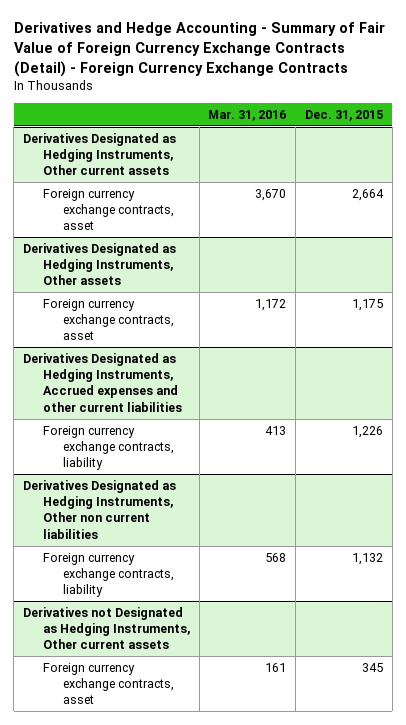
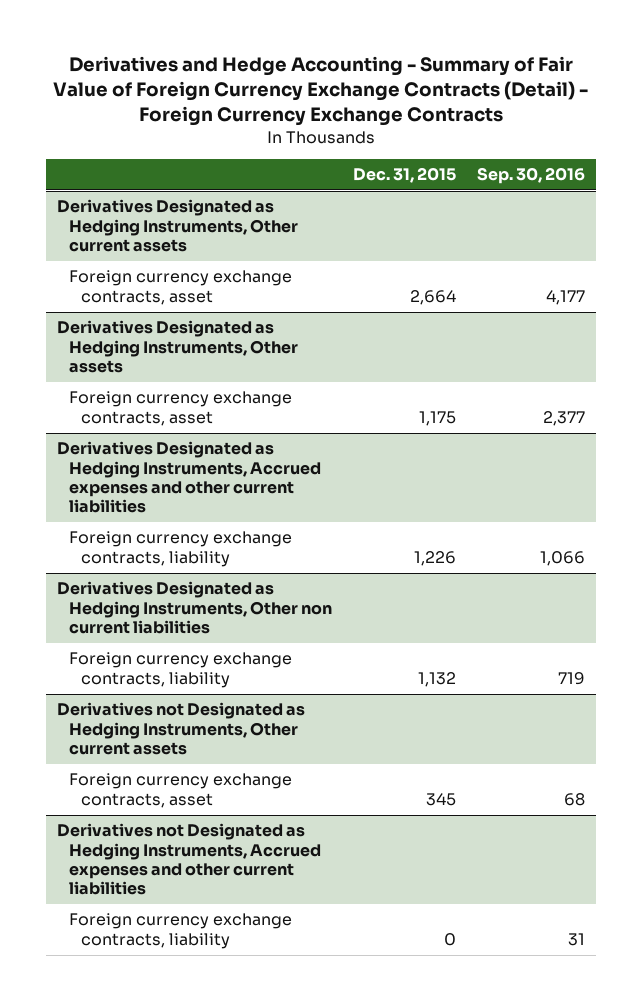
[208,109,287,121] Mar. 31, 2016 -> none
none -> [477,166,586,184] Sep. 30, 2016
none -> [56,823,321,896] Derivatives not Designated as Hedging Instruments, Accrued expenses and other current liabilities
none -> [68,913,292,949] Foreign currency exchange contracts, liability

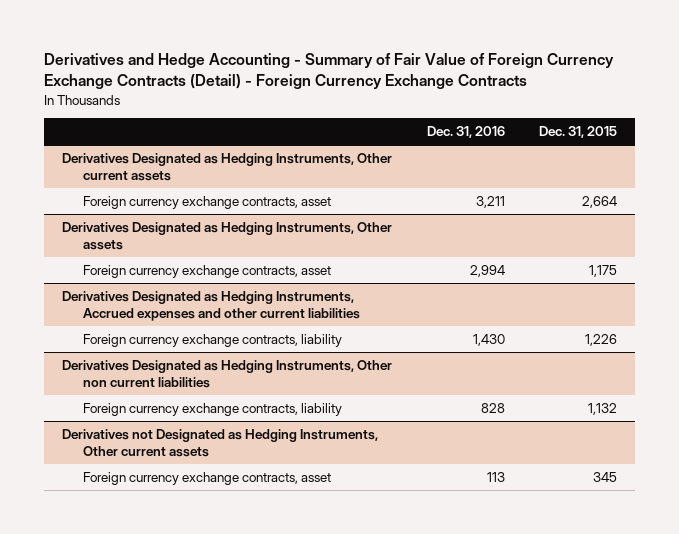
[477,166,586,184] Sep. 30, 2016 -> none
none -> [426,126,505,139] Dec. 31, 2016
[56,823,321,896] Derivatives not Designated as Hedging Instruments, Accrued expenses and other current liabilities -> none
[68,913,292,949] Foreign currency exchange contracts, liability -> none

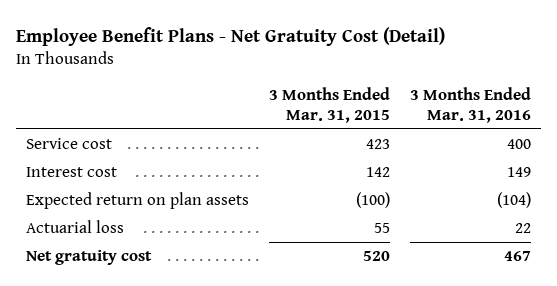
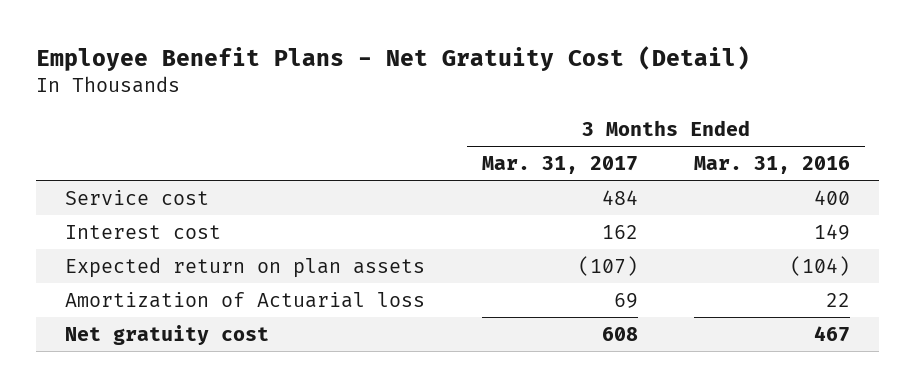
[268,86,390,123] 3 Months Ended Mar. 31, 2015 -> none
none -> [481,156,638,175] Mar. 31, 2017
[26,220,125,234] Actuarial loss -> [64,291,425,308] Amortization of Actuarial loss

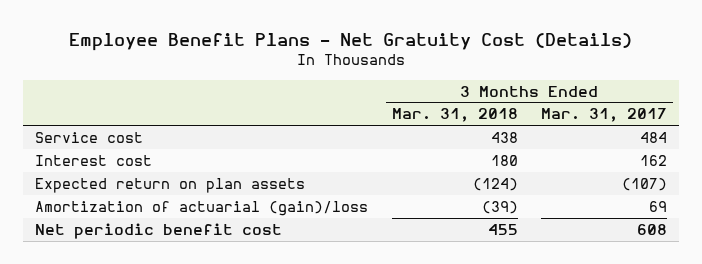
[36,46,751,72] Employee Benefit Plans - Net Gratuity Cost (Detail) -> [69,32,633,51] Employee Benefit Plans - Net Gratuity Cost (Details)
[694,156,851,175] Mar. 31, 2016 -> none
none -> [391,108,518,123] Mar. 31, 2018
[64,291,425,308] Amortization of Actuarial loss -> [35,200,369,216] Amortization of actuarial (gain)/loss
[64,324,269,345] Net gratuity cost -> [35,222,283,239] Net periodic benefit cost

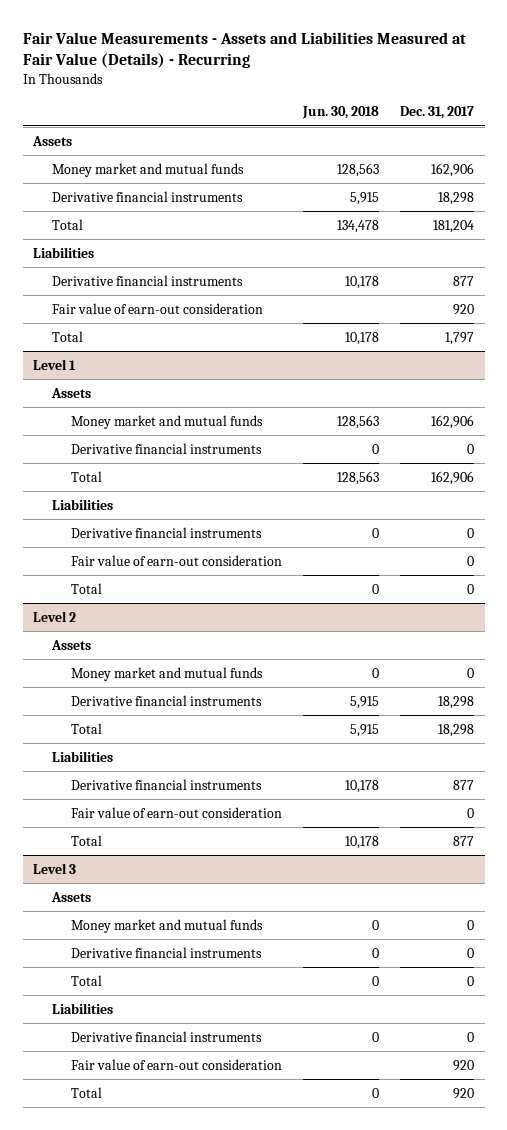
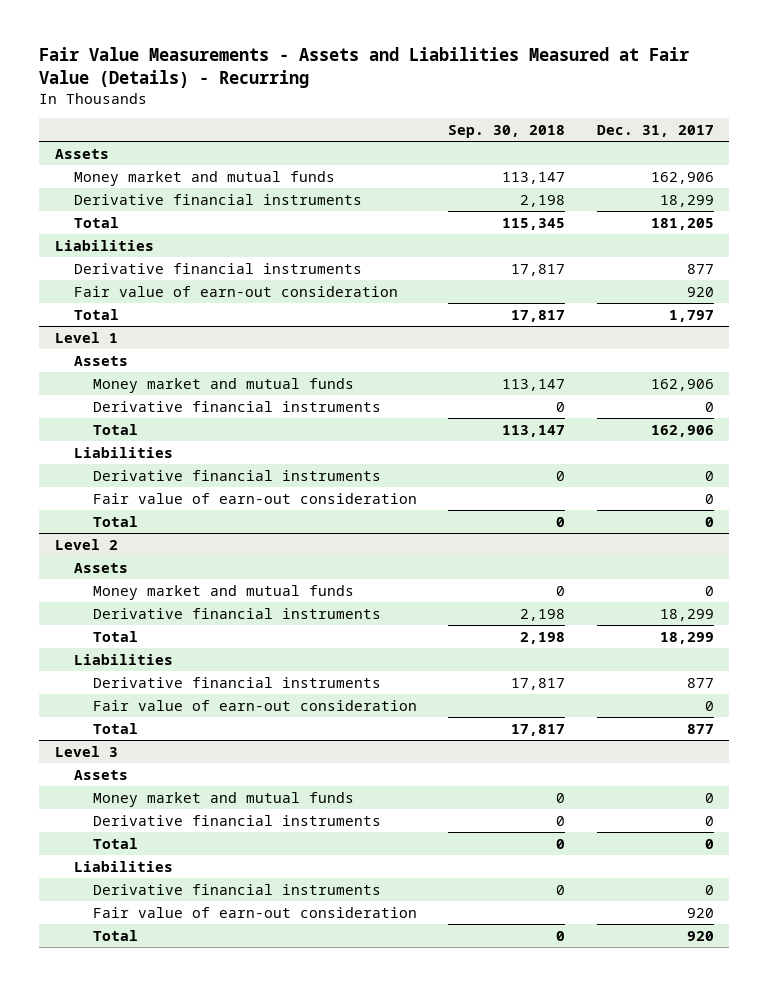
[302,106,380,120] Jun. 30, 2018 -> none
none -> [448,125,566,139] Sep. 30, 2018
[438,191,475,205] 18,298 -> [659,194,714,207] 18,299
[433,219,475,233] 181,204 -> [650,217,714,230] 181,205
[438,695,475,709] 18,298 -> [659,608,714,621] 18,299
[438,723,475,737] 18,298 -> [659,631,714,644] 18,299

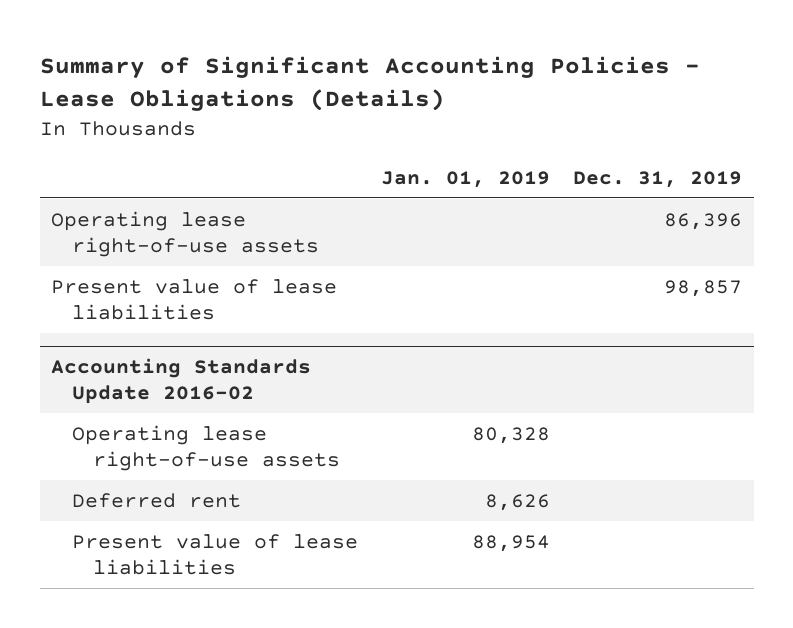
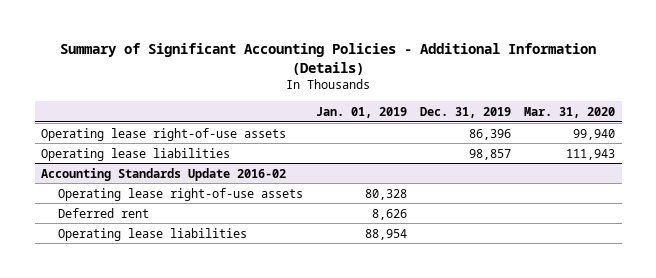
[39,56,700,112] Summary of Significant Accounting Policies - Lease Obligations (Details) -> [60,42,597,75] Summary of Significant Accounting Policies - Additional Information (Details)
none -> [524,106,616,118] Mar. 31, 2020
[51,278,338,321] Present value of lease liabilities -> [41,147,231,161] Operating lease liabilities
[72,533,359,576] Present value of lease liabilities -> [57,227,247,241] Operating lease liabilities

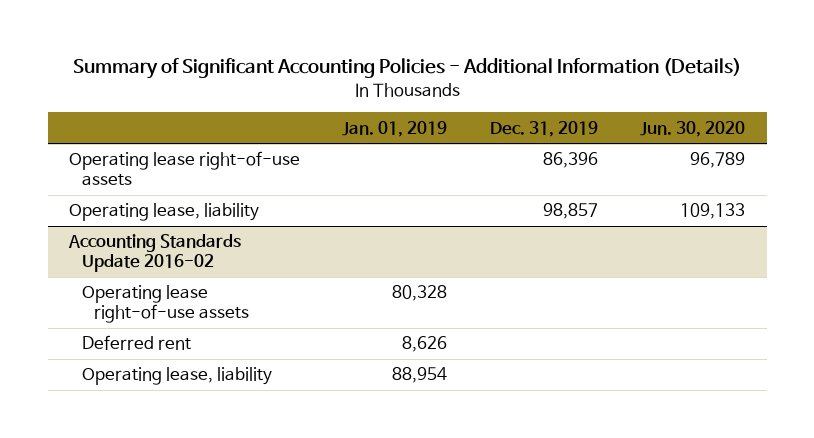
[524,106,616,118] Mar. 31, 2020 -> none
none -> [640,120,746,137] Jun. 30, 2020
[41,147,231,161] Operating lease liabilities -> [68,203,259,222] Operating lease, liability
[57,227,247,241] Operating lease liabilities -> [81,367,272,386] Operating lease, liability

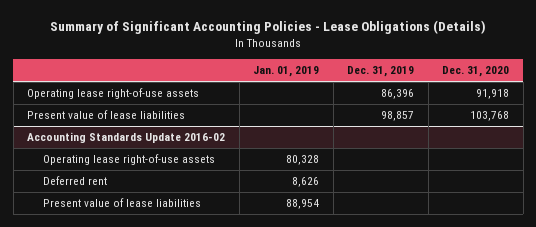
[73,58,742,80] Summary of Significant Accounting Policies - Additional Information (Details) -> [50,20,487,35] Summary of Significant Accounting Policies - Lease Obligations (Details)
[640,120,746,137] Jun. 30, 2020 -> none
none -> [442,66,510,78] Dec. 31, 2020
[68,203,259,222] Operating lease, liability -> [27,110,186,120] Present value of lease liabilities
[81,367,272,386] Operating lease, liability -> [42,198,201,208] Present value of lease liabilities

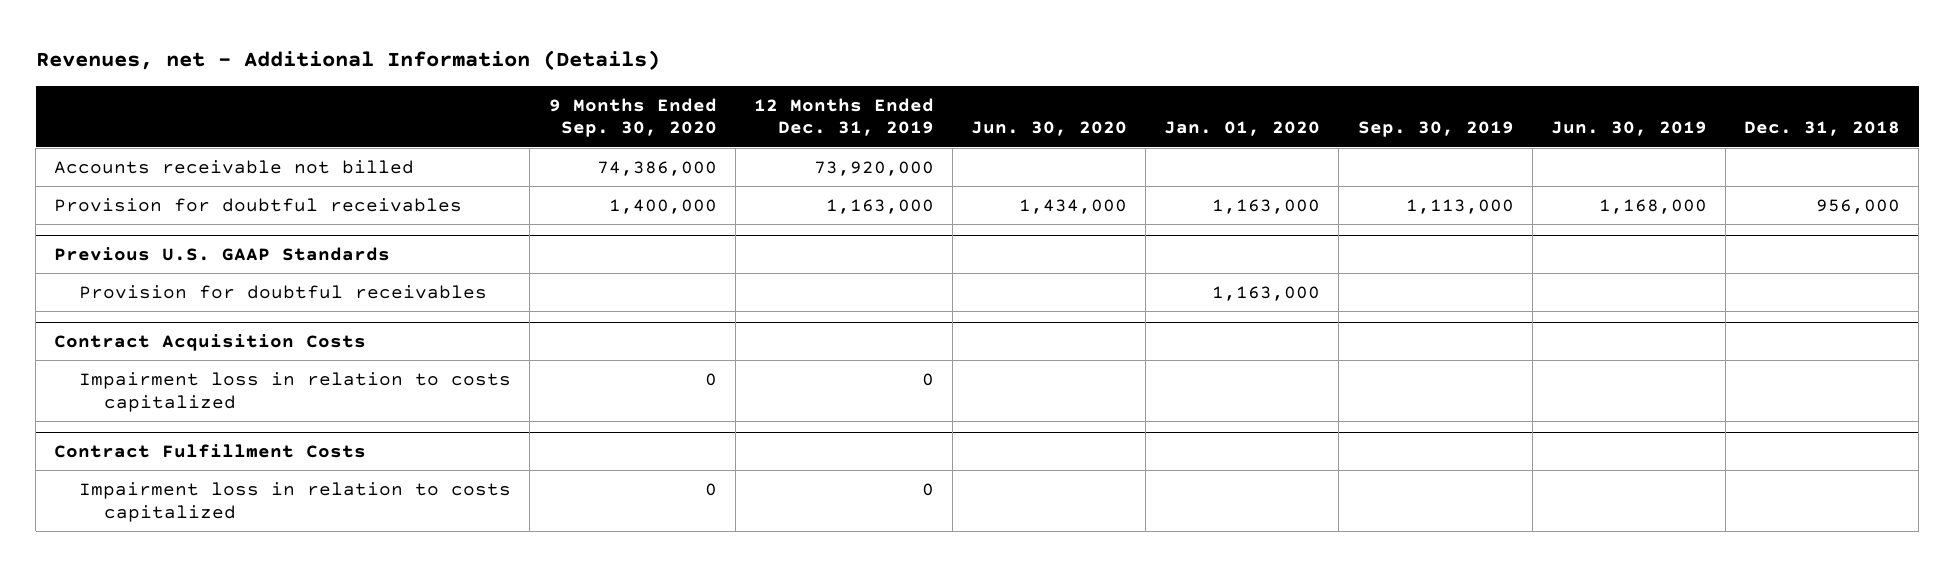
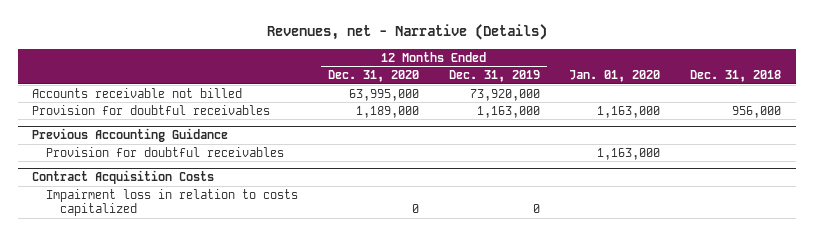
[35,50,660,71] Revenues, net - Additional Information (Details) -> [266,24,547,41] Revenues, net - Narrative (Details)
[548,97,717,138] 9 Months Ended Sep. 30, 2020 -> none
[971,121,1128,137] Jun. 30, 2020 -> none
[1357,121,1514,138] Sep. 30, 2019 -> none
[1550,121,1707,137] Jun. 30, 2019 -> none
none -> [327,70,419,83] Dec. 31, 2020
[54,247,391,262] Previous U.S. GAAP Standards -> [32,128,229,143] Previous Accounting Guidance
[54,444,367,459] Contract Fulfillment Costs -> none
[79,481,512,522] Impairment loss in relation to costs capitalized -> none

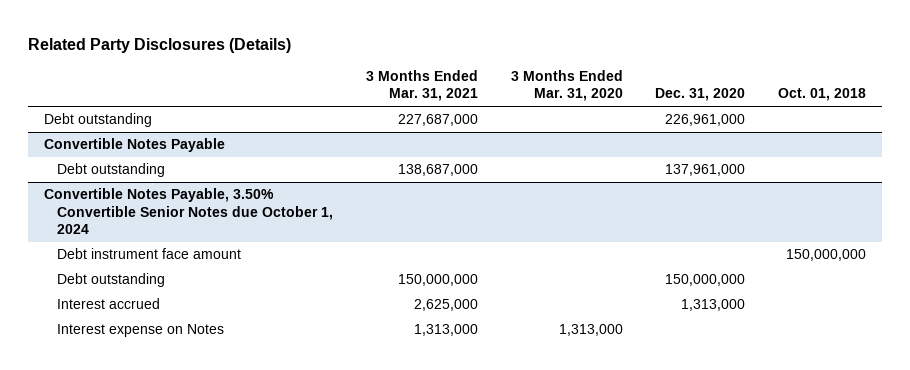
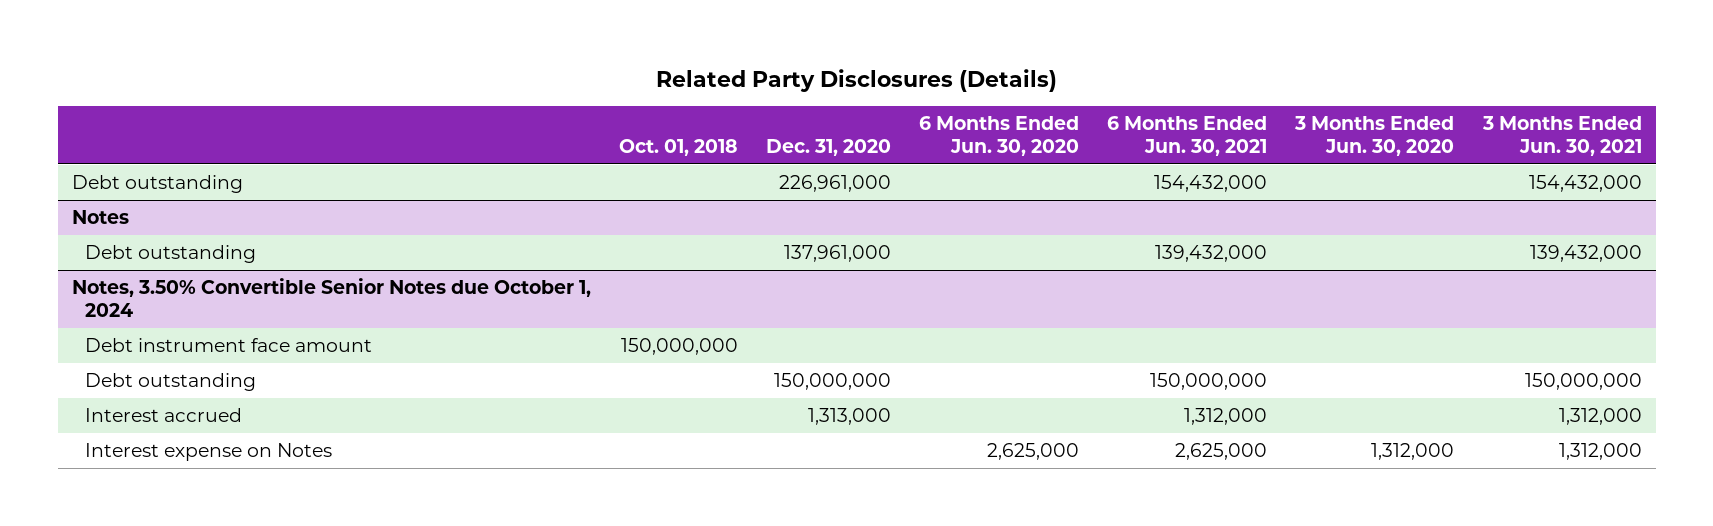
[365,70,478,102] 3 Months Ended Mar. 31, 2021 -> none
[510,70,623,102] 3 Months Ended Mar. 31, 2020 -> none
none -> [919,116,1080,157] 6 Months Ended Jun. 30, 2020
none -> [1107,116,1268,157] 6 Months Ended Jun. 30, 2021
none -> [1294,116,1455,157] 3 Months Ended Jun. 30, 2020
none -> [1481,116,1642,157] 3 Months Ended Jun. 30, 2021
[44,138,226,153] Convertible Notes Payable -> [71,209,129,224] Notes
[44,188,333,235] Convertible Notes Payable, 3.50% Convertible Senior Notes due October 1, 2024 -> [71,277,591,318] Notes, 3.50% Convertible Senior Notes due October 1, 2024

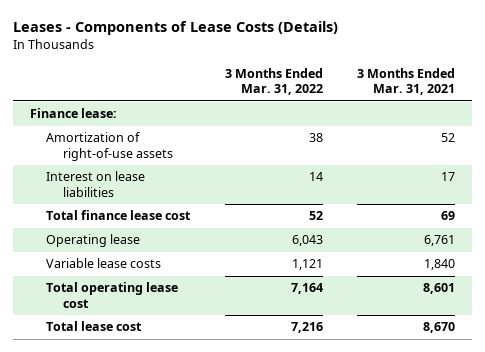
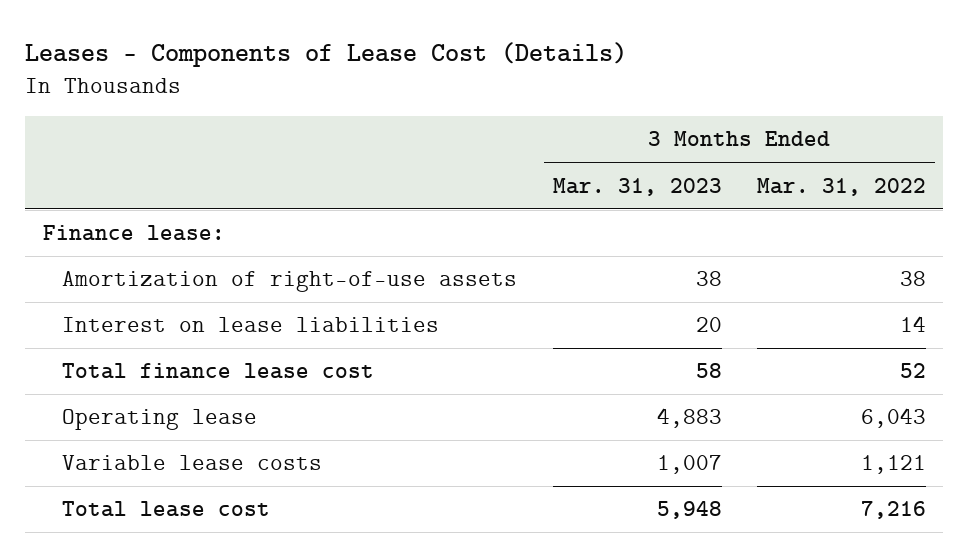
[12,21,338,36] Leases - Components of Lease Costs (Details) -> [25,42,628,68] Leases - Components of Lease Cost (Details)
[356,67,455,96] 3 Months Ended Mar. 31, 2021 -> none
none -> [552,177,722,196] Mar. 31, 2023
[46,282,179,309] Total operating lease cost -> none

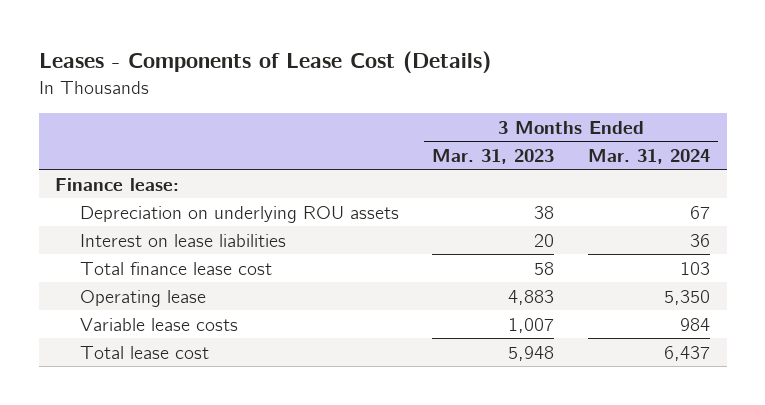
[756,177,926,196] Mar. 31, 2022 -> none
none -> [587,148,710,164] Mar. 31, 2024
[62,271,518,293] Amortization of right-of-use assets -> [79,205,399,223] Depreciation on underlying ROU assets

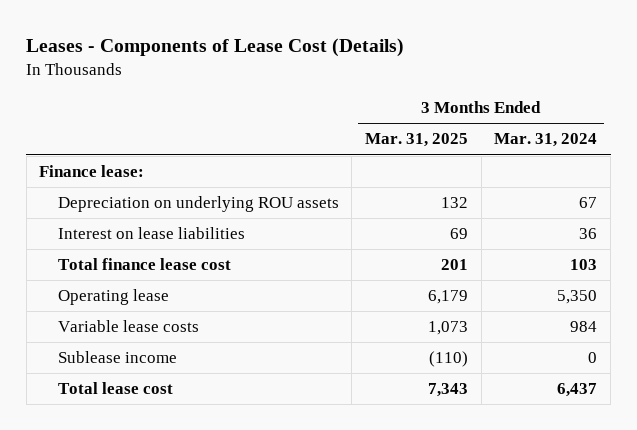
[432,148,555,164] Mar. 31, 2023 -> none
none -> [365,133,469,148] Mar. 31, 2025
none -> [57,351,177,364] Sublease income

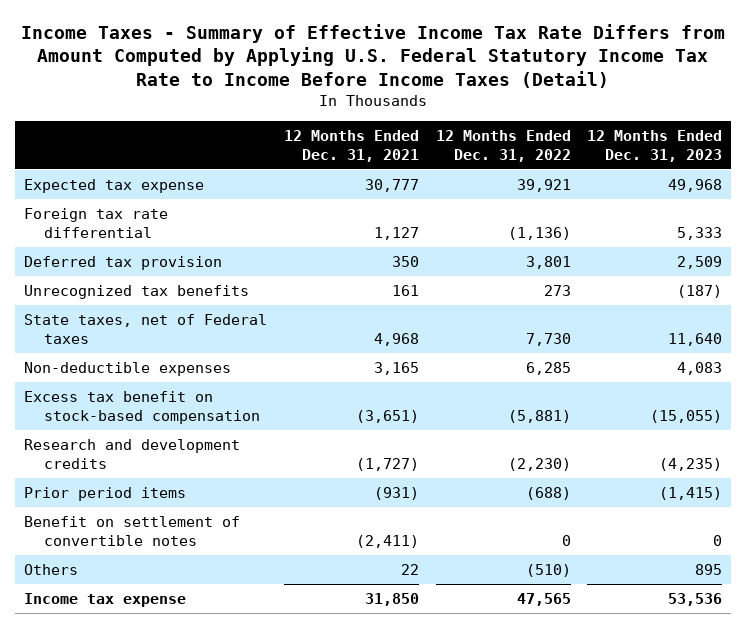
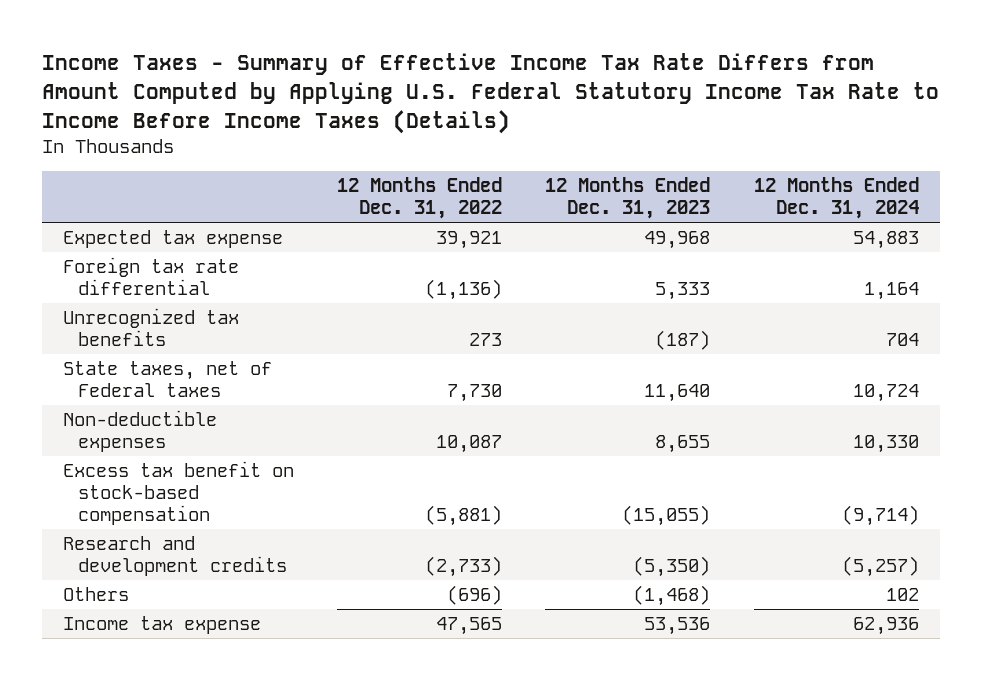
[21,23,726,88] Income Taxes - Summary of Effective Income Tax Rate Differs from Amount Computed by Applying U.S. Federal Statutory Income Tax Rate to Income Before Income Taxes (Detail) -> [41,53,939,134] Income Taxes - Summary of Effective Income Tax Rate Differs from Amount Computed by Applying U.S. Federal Statutory Income Tax Rate to Income Before Income Taxes (Details)
[283,130,419,162] 12 Months Ended Dec. 31, 2021 -> none
none -> [753,177,919,220] 12 Months Ended Dec. 31, 2024
[23,255,222,270] Deferred tax provision -> none
[525,361,571,375] 6,285 -> [436,435,503,454] 10,087
[677,361,723,375] 4,083 -> [655,435,711,454] 8,655
[23,486,186,501] Prior period items -> none
[23,515,240,546] Benefit on settlement of convertible notes -> none
[507,457,571,471] (2,230) -> [425,556,503,578] (2,733)
[659,457,723,471] (4,235) -> [633,556,711,578] (5,350)
[525,563,571,577] (510) -> [447,584,503,605] (696)
[695,563,723,575] 895 -> [633,584,711,606] (1,468)

